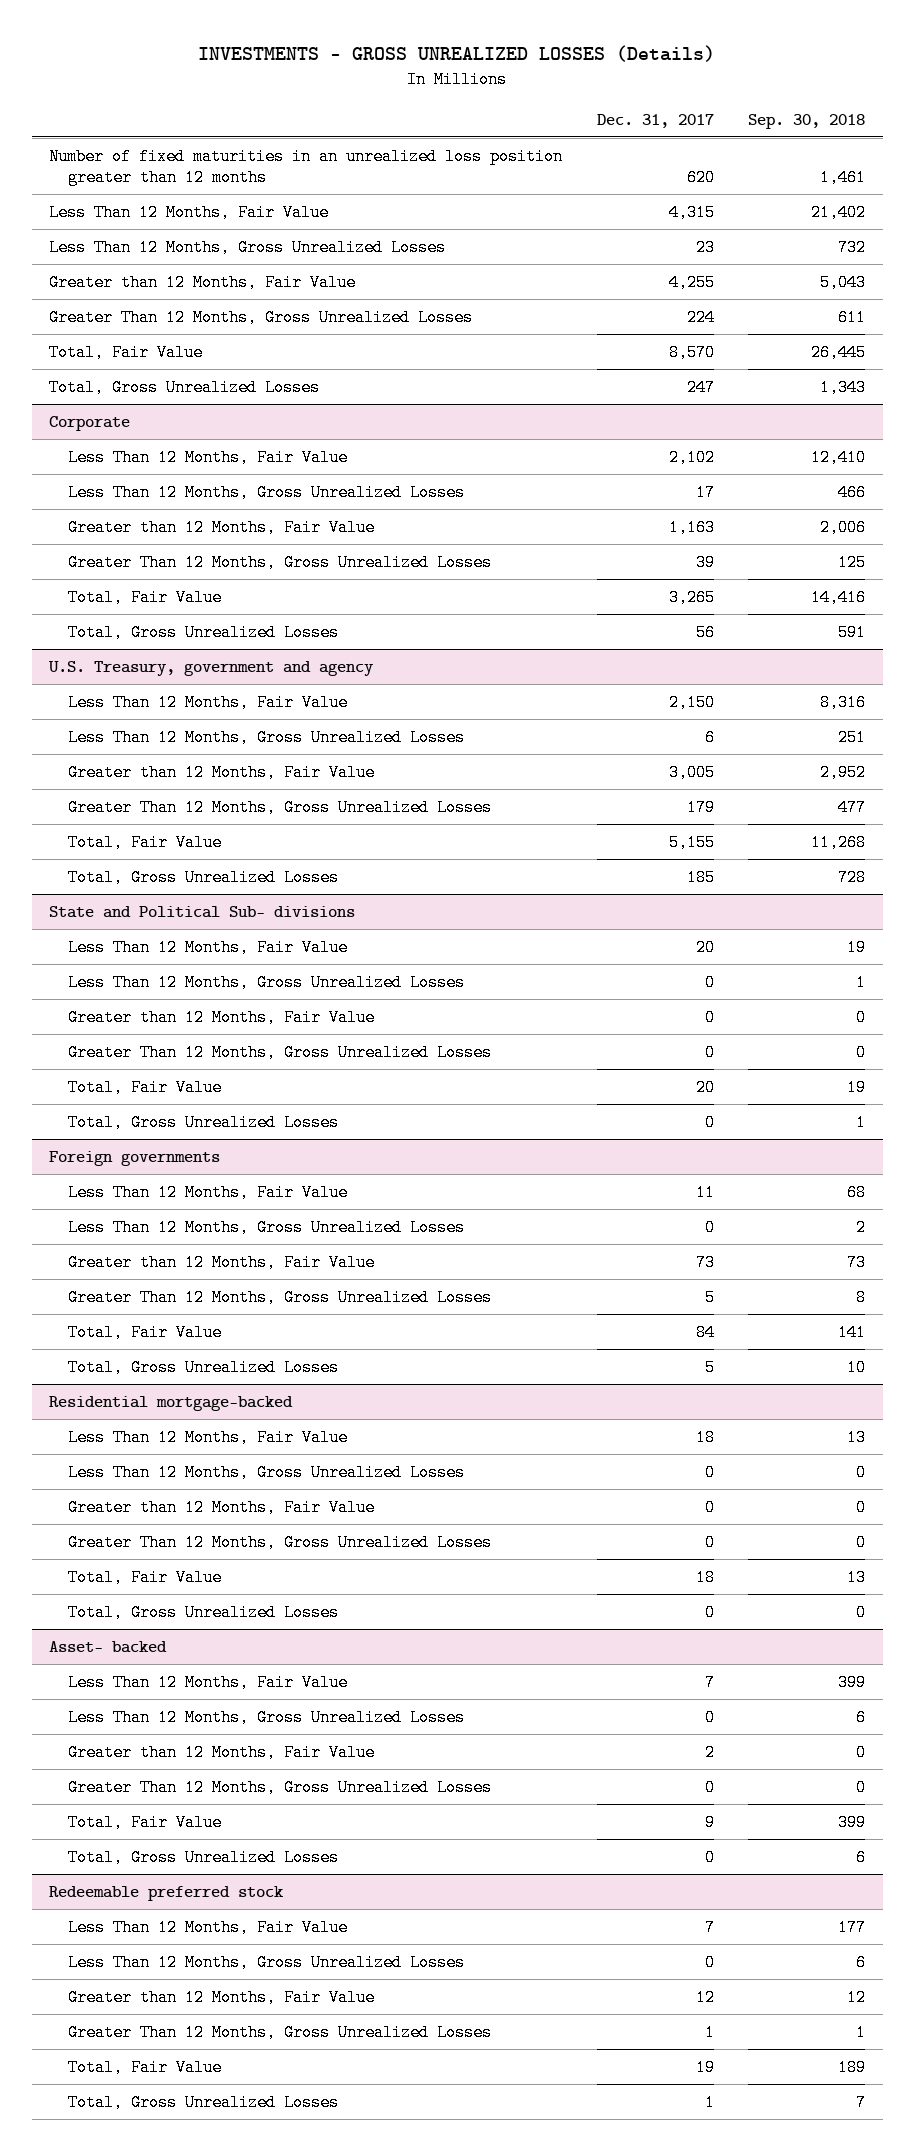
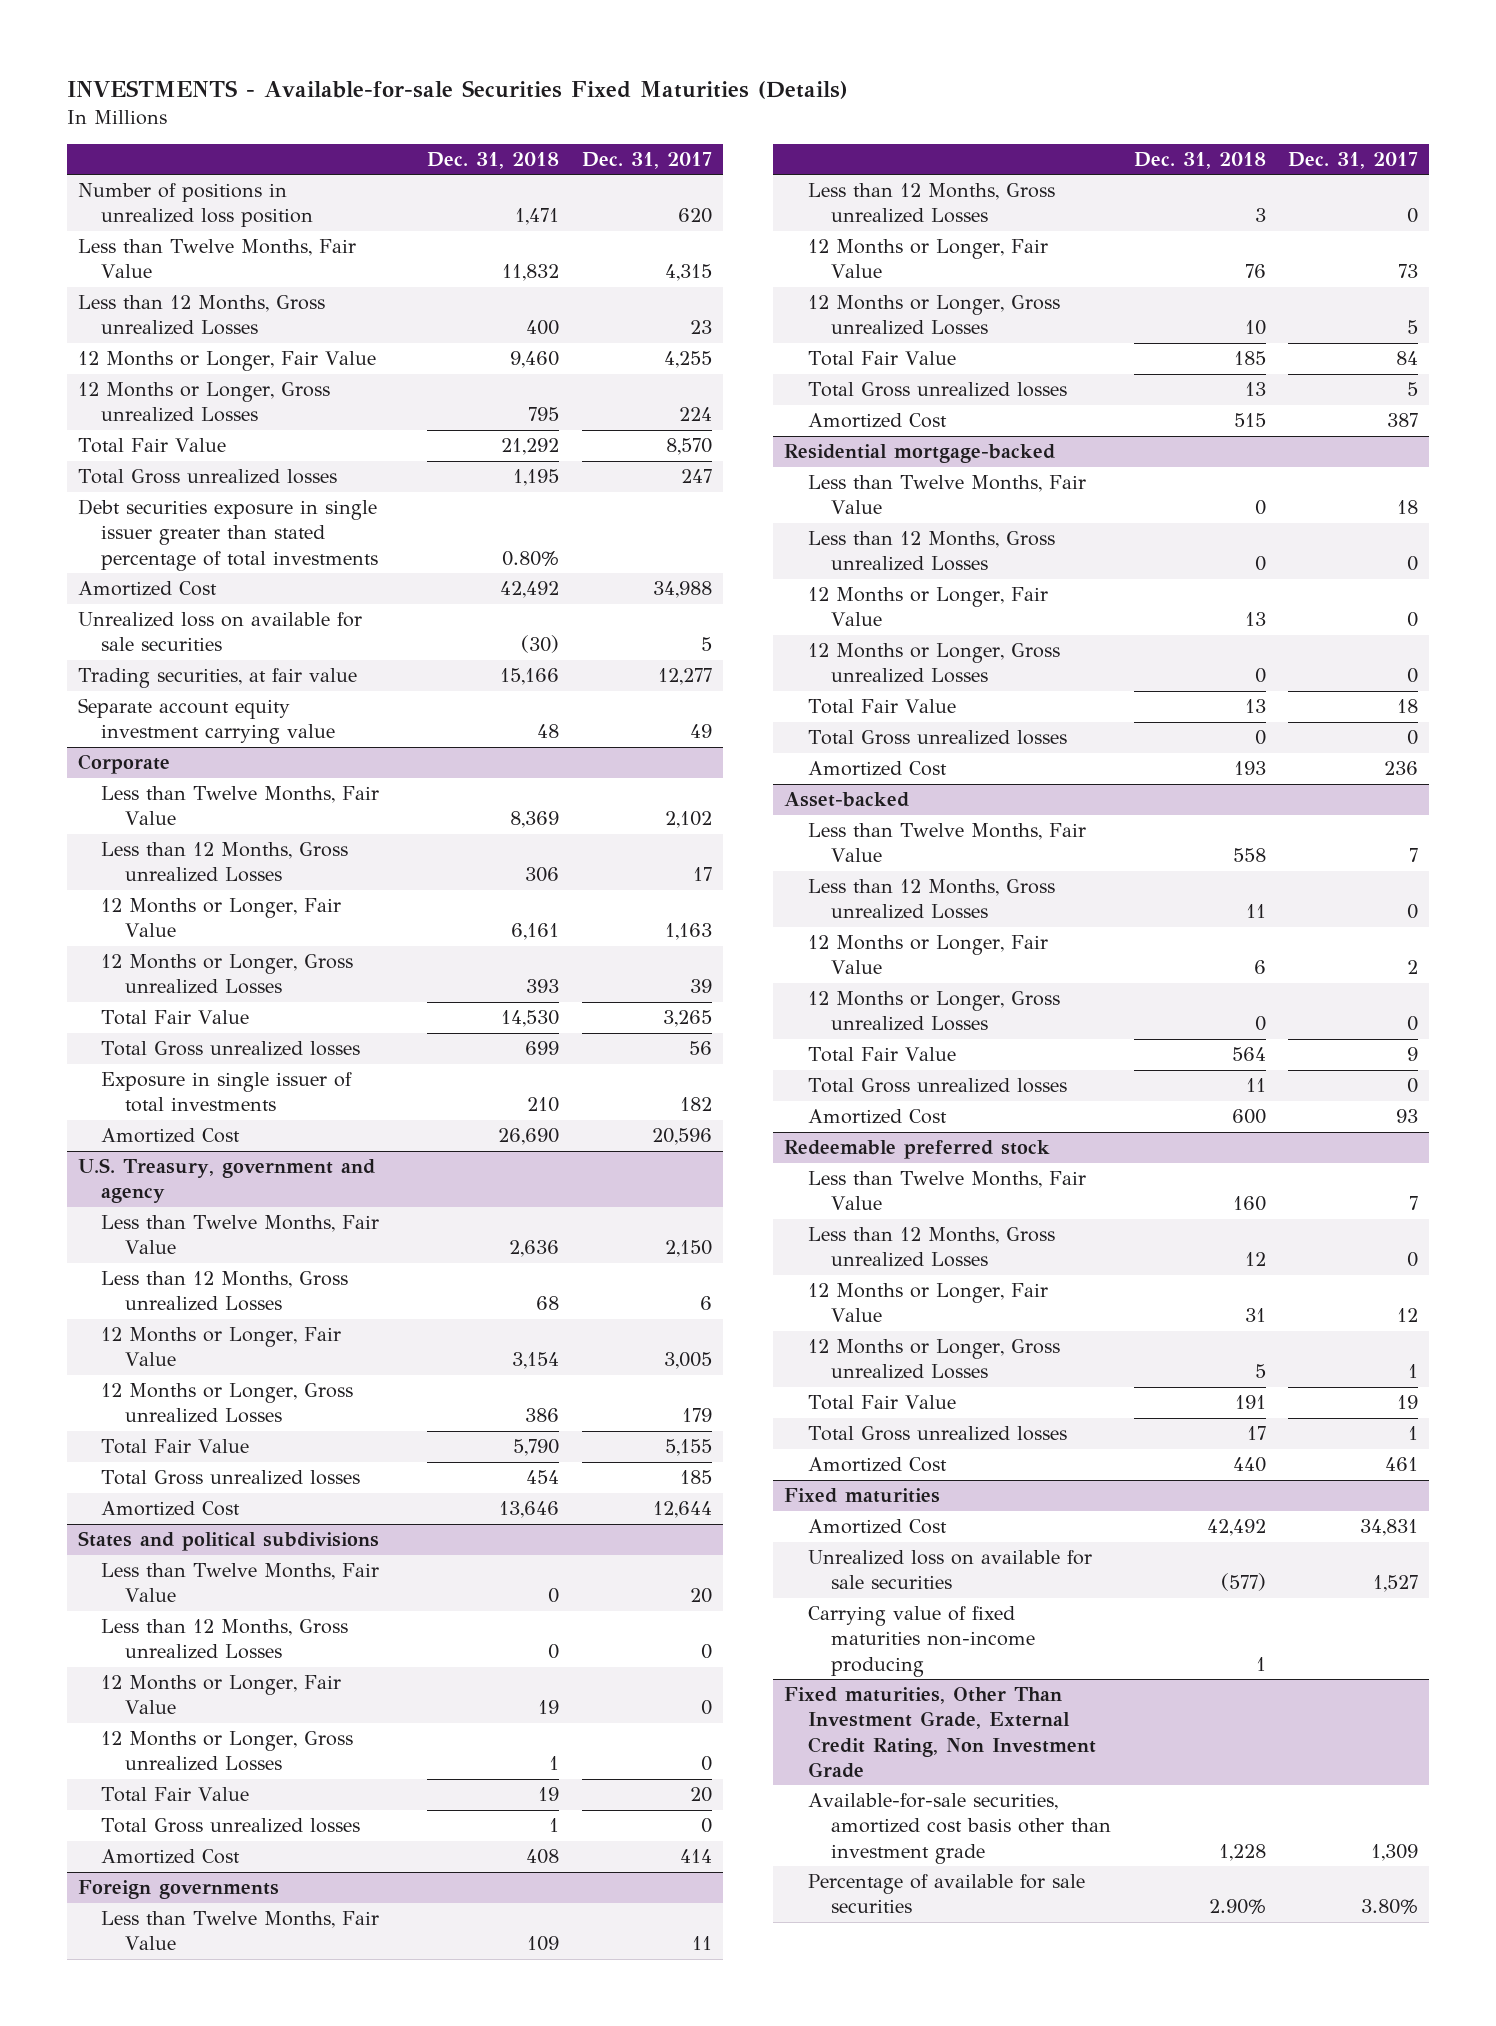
[198,44,716,62] INVESTMENTS - GROSS UNREALIZED LOSSES (Details) -> [66,80,848,100] INVESTMENTS - Available-for-sale Securities Fixed Maturities (Details)
[748,113,866,129] Sep. 30, 2018 -> none
none -> [427,151,560,169] Dec. 31, 2018
[49,147,564,187] Number of fixed maturities in an unrealized loss position greater than 12 months -> [78,183,314,228] Number of positions in unrealized loss position
[49,203,330,221] Less Than 12 Months, Fair Value -> [78,239,357,279] Less than Twelve Months, Fair Value
[49,238,447,256] Less Than 12 Months, Gross Unrealized Losses -> [78,295,326,336] Less than 12 Months, Gross unrealized Losses
[49,273,357,291] Greater than 12 Months, Fair Value -> [78,351,377,372] 12 Months or Longer, Fair Value
[49,308,474,326] Greater Than 12 Months, Gross Unrealized Losses -> [78,382,331,423] 12 Months or Longer, Gross unrealized Losses
[49,343,204,361] Total, Fair Value -> [78,438,227,454] Total Fair Value
[49,378,321,396] Total, Gross Unrealized Losses -> [78,469,338,485] Total Gross unrealized losses
none -> [78,499,379,571] Debt securities exposure in single issuer greater than stated percentage of total investments
none -> [78,581,218,597] Amortized Cost
none -> [78,612,363,652] Unrealized loss on available for sale securities
none -> [78,668,358,689] Trading securities, at fair value
none -> [78,698,336,745] Separate account equity investment carrying value
[67,448,348,466] Less Than 12 Months, Fair Value -> [101,786,380,826] Less than Twelve Months, Fair Value
[67,483,465,501] Less Than 12 Months, Gross Unrealized Losses -> [101,842,349,883] Less than 12 Months, Gross unrealized Losses
[67,518,375,536] Greater than 12 Months, Fair Value -> [101,898,342,938] 12 Months or Longer, Fair Value
[67,553,492,571] Greater Than 12 Months, Gross Unrealized Losses -> [101,954,354,995] 12 Months or Longer, Gross unrealized Losses
[67,588,222,606] Total, Fair Value -> [101,1010,250,1026] Total Fair Value
[67,623,339,641] Total, Gross Unrealized Losses -> [101,1041,361,1057] Total Gross unrealized losses
none -> [101,1072,353,1113] Exposure in single issuer of total investments
none -> [101,1128,241,1144] Amortized Cost
[67,693,348,711] Less Than 12 Months, Fair Value -> [101,1215,380,1255] Less than Twelve Months, Fair Value
[67,728,465,746] Less Than 12 Months, Gross Unrealized Losses -> [101,1271,349,1312] Less than 12 Months, Gross unrealized Losses
[67,763,375,781] Greater than 12 Months, Fair Value -> [101,1327,342,1367] 12 Months or Longer, Fair Value
[67,798,492,816] Greater Than 12 Months, Gross Unrealized Losses -> [101,1383,354,1424] 12 Months or Longer, Gross unrealized Losses
[67,833,222,851] Total, Fair Value -> [101,1439,250,1455] Total Fair Value
[67,868,339,886] Total, Gross Unrealized Losses -> [101,1470,361,1486] Total Gross unrealized losses
none -> [101,1501,241,1517] Amortized Cost
[49,905,356,918] State and Political Sub- divisions -> [78,1531,380,1552] States and political subdivisions
[67,938,348,956] Less Than 12 Months, Fair Value -> [101,1563,380,1603] Less than Twelve Months, Fair Value
[67,973,465,991] Less Than 12 Months, Gross Unrealized Losses -> [101,1619,349,1660] Less than 12 Months, Gross unrealized Losses
[67,1008,375,1026] Greater than 12 Months, Fair Value -> [101,1675,342,1715] 12 Months or Longer, Fair Value
[67,1043,492,1061] Greater Than 12 Months, Gross Unrealized Losses -> [101,1731,354,1772] 12 Months or Longer, Gross unrealized Losses
[67,1078,222,1096] Total, Fair Value -> [101,1787,250,1803] Total Fair Value
[67,1113,339,1131] Total, Gross Unrealized Losses -> [101,1818,361,1834] Total Gross unrealized losses
none -> [101,1849,241,1865] Amortized Cost
[67,1183,348,1201] Less Than 12 Months, Fair Value -> [101,1911,380,1951] Less than Twelve Months, Fair Value
[67,1218,465,1236] Less Than 12 Months, Gross Unrealized Losses -> [807,183,1055,224] Less than 12 Months, Gross unrealized Losses
[67,1253,375,1271] Greater than 12 Months, Fair Value -> [807,239,1048,279] 12 Months or Longer, Fair Value
[67,1288,492,1306] Greater Than 12 Months, Gross Unrealized Losses -> [807,295,1060,336] 12 Months or Longer, Gross unrealized Losses
[67,1323,222,1341] Total, Fair Value -> [807,351,956,367] Total Fair Value
[67,1358,339,1376] Total, Gross Unrealized Losses -> [807,382,1067,398] Total Gross unrealized losses
none -> [807,413,947,429] Amortized Cost
[67,1428,348,1446] Less Than 12 Months, Fair Value -> [807,475,1086,515] Less than Twelve Months, Fair Value
[67,1463,465,1481] Less Than 12 Months, Gross Unrealized Losses -> [807,531,1055,572] Less than 12 Months, Gross unrealized Losses
[67,1498,375,1516] Greater than 12 Months, Fair Value -> [807,587,1048,627] 12 Months or Longer, Fair Value
[67,1533,492,1551] Greater Than 12 Months, Gross Unrealized Losses -> [807,643,1060,684] 12 Months or Longer, Gross unrealized Losses
[67,1568,222,1586] Total, Fair Value -> [807,699,956,715] Total Fair Value
[67,1603,339,1621] Total, Gross Unrealized Losses -> [807,730,1067,746] Total Gross unrealized losses
none -> [807,761,947,777] Amortized Cost
[49,1640,168,1653] Asset- backed -> [784,792,910,808] Asset-backed
[67,1673,348,1691] Less Than 12 Months, Fair Value -> [807,823,1086,863] Less than Twelve Months, Fair Value
[67,1708,465,1726] Less Than 12 Months, Gross Unrealized Losses -> [807,879,1055,920] Less than 12 Months, Gross unrealized Losses
[67,1743,375,1761] Greater than 12 Months, Fair Value -> [807,935,1048,975] 12 Months or Longer, Fair Value
[67,1778,492,1796] Greater Than 12 Months, Gross Unrealized Losses -> [807,991,1060,1032] 12 Months or Longer, Gross unrealized Losses
[67,1813,222,1831] Total, Fair Value -> [807,1047,956,1063] Total Fair Value
[67,1848,339,1866] Total, Gross Unrealized Losses -> [807,1078,1067,1094] Total Gross unrealized losses
none -> [807,1109,947,1125] Amortized Cost
[67,1918,348,1936] Less Than 12 Months, Fair Value -> [807,1171,1086,1211] Less than Twelve Months, Fair Value
[67,1953,465,1971] Less Than 12 Months, Gross Unrealized Losses -> [807,1227,1055,1268] Less than 12 Months, Gross unrealized Losses
[67,1988,375,2006] Greater than 12 Months, Fair Value -> [807,1283,1048,1323] 12 Months or Longer, Fair Value
[67,2023,492,2041] Greater Than 12 Months, Gross Unrealized Losses -> [807,1339,1060,1380] 12 Months or Longer, Gross unrealized Losses
[67,2058,222,2076] Total, Fair Value -> [807,1395,956,1411] Total Fair Value
[67,2093,339,2111] Total, Gross Unrealized Losses -> [807,1426,1067,1442] Total Gross unrealized losses
none -> [807,1457,947,1473] Amortized Cost
none -> [784,1488,941,1504] Fixed maturities
none -> [807,1519,947,1535] Amortized Cost
none -> [807,1550,1092,1590] Unrealized loss on available for sale securities
none -> [807,1606,1035,1677] Carrying value of fixed maturities non-income producing
none -> [784,1687,1096,1778] Fixed maturities, Other Than Investment Grade, External Credit Rating, Non Investment Grade
none -> [807,1793,1111,1864] Available-for-sale securities, amortized cost basis other than investment grade
none -> [807,1874,1085,1914] Percentage of available for sale securities

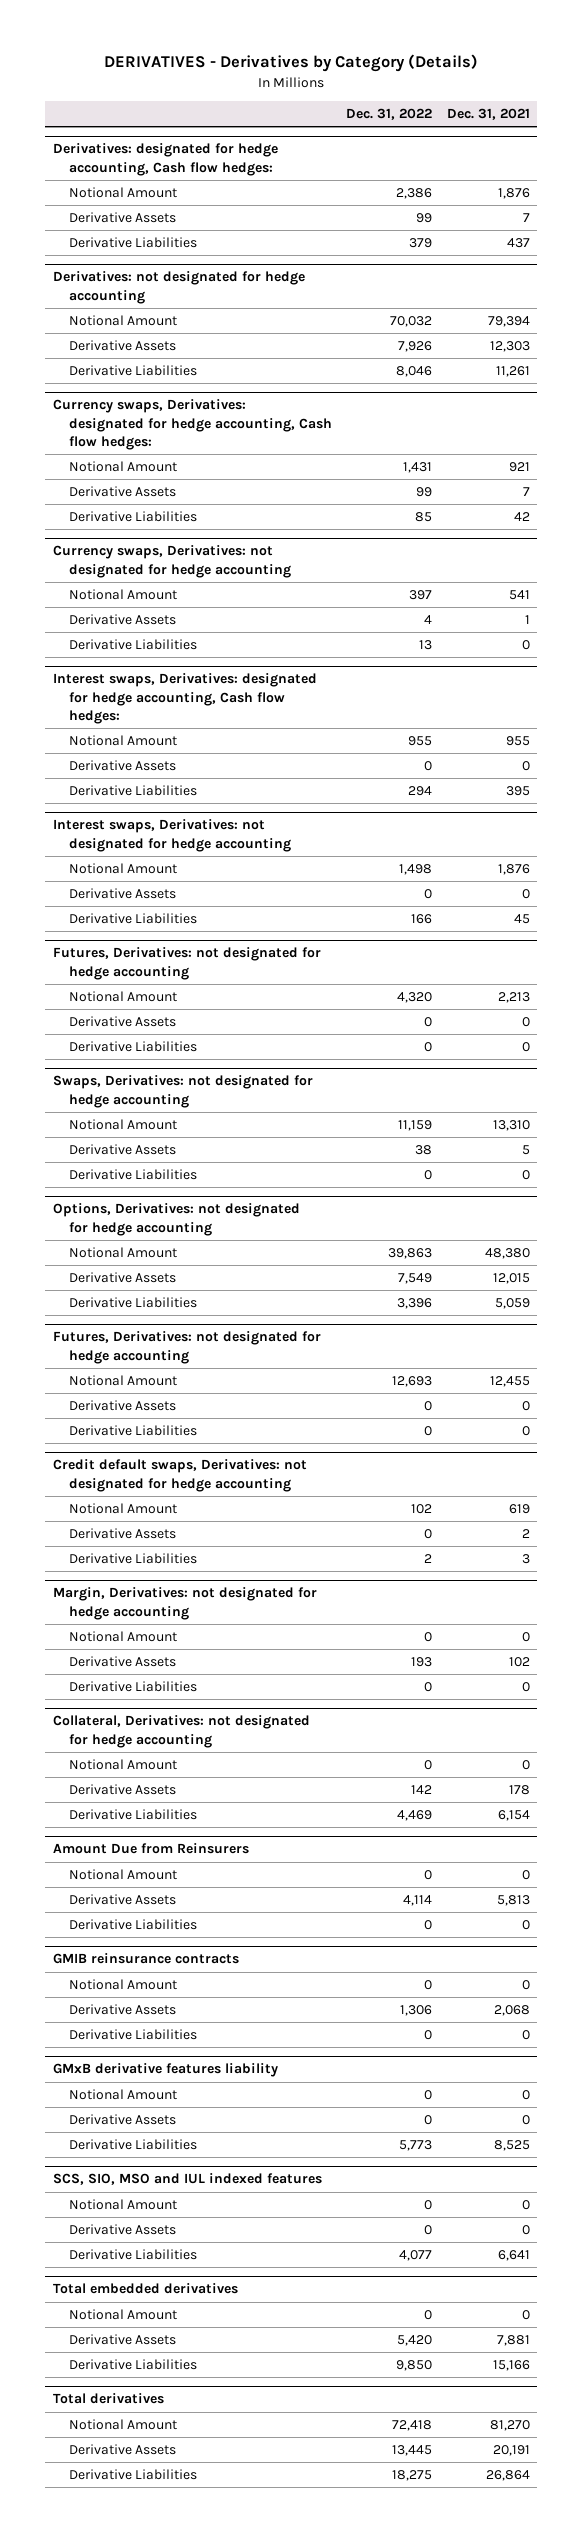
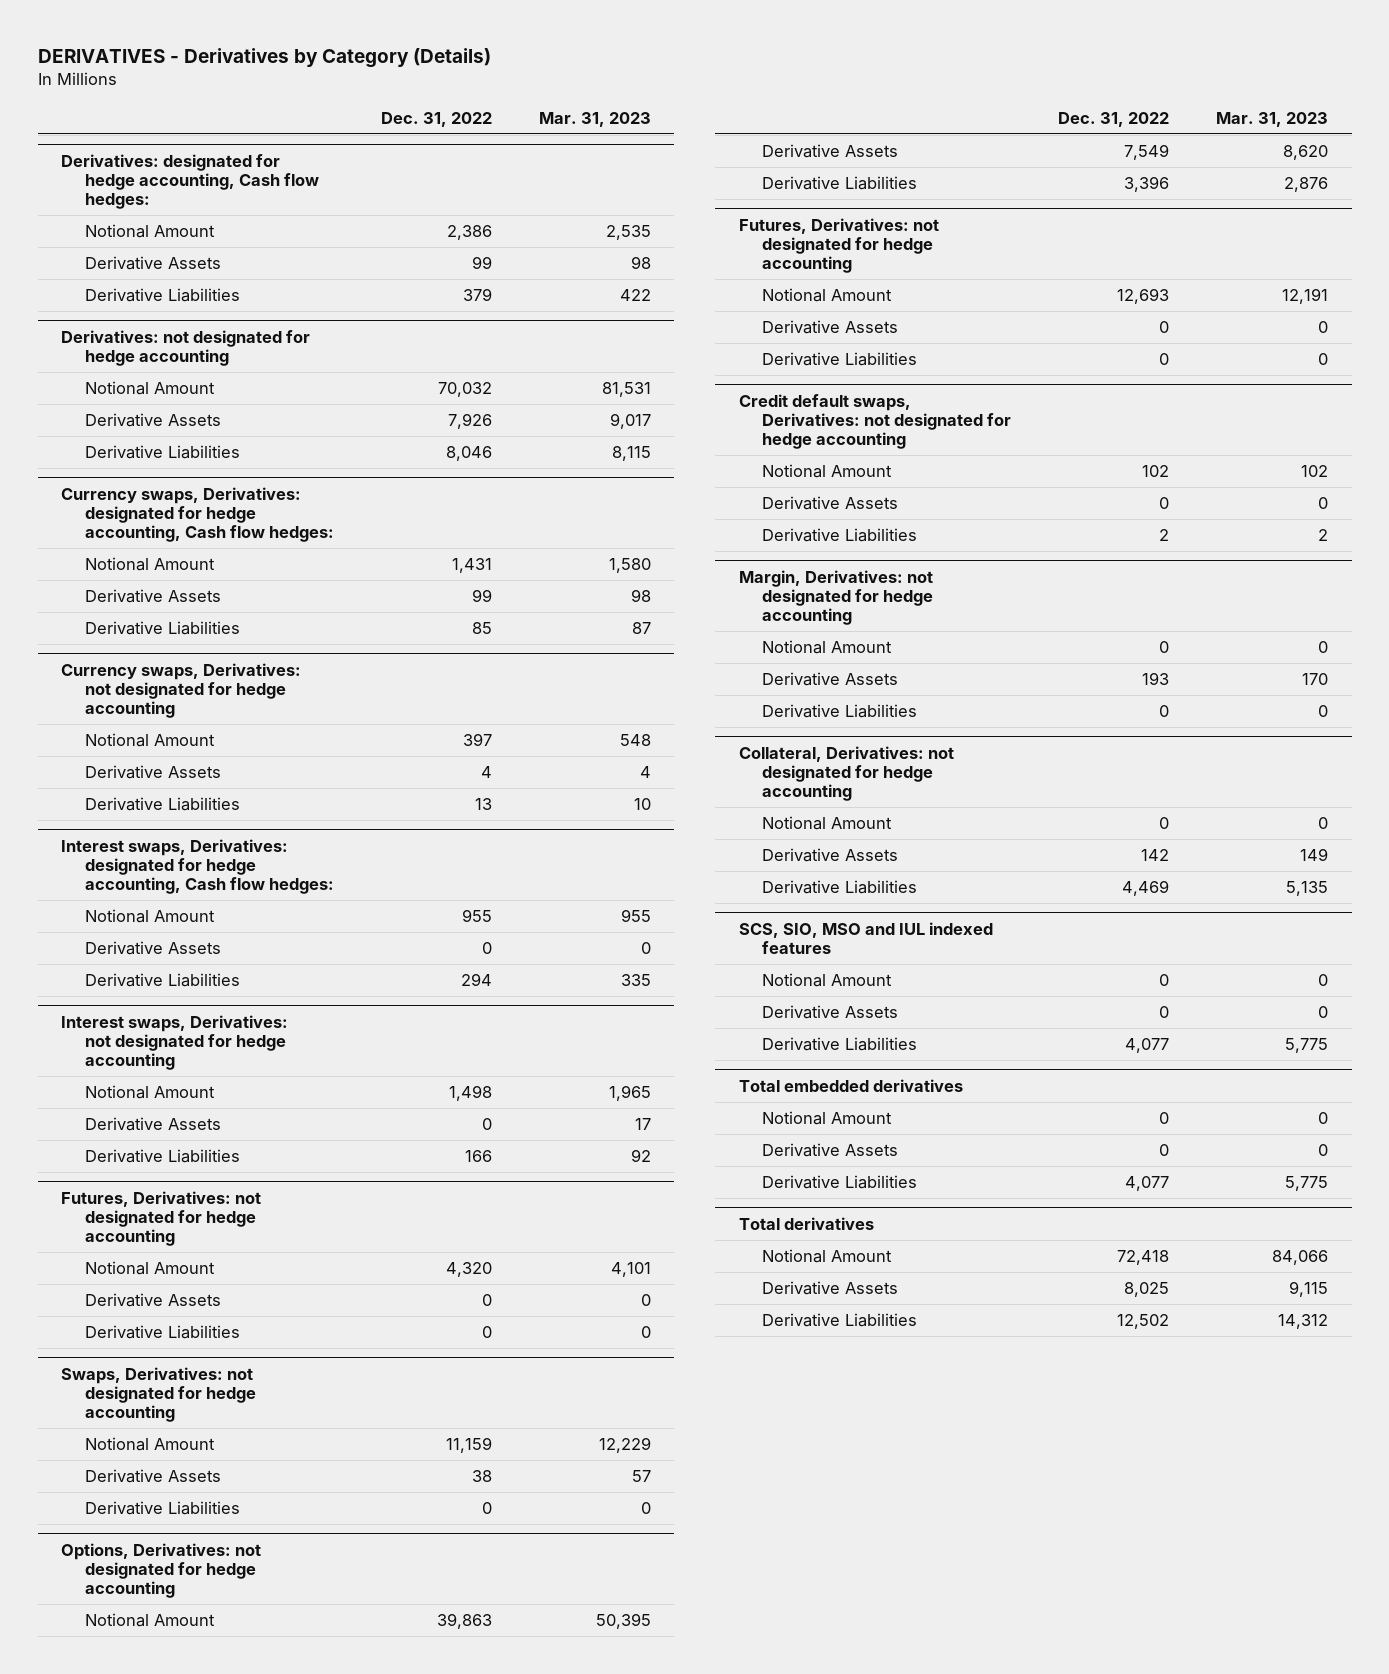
[446,107,530,120] Dec. 31, 2021 -> none
none -> [538,111,651,127] Mar. 31, 2023
[52,1843,249,1855] Amount Due from Reinsurers -> none
[68,1869,177,1881] Notional Amount -> none
[68,1894,176,1906] Derivative Assets -> none
[68,1919,197,1931] Derivative Liabilities -> none
[52,1953,239,1965] GMIB reinsurance contracts -> none
[68,1979,177,1991] Notional Amount -> none
[68,2004,176,2016] Derivative Assets -> none
[68,2029,197,2041] Derivative Liabilities -> none
[52,2063,278,2078] GMxB derivative features liability -> none
[68,2089,177,2101] Notional Amount -> none
[68,2114,176,2126] Derivative Assets -> none
[68,2139,197,2151] Derivative Liabilities -> none
[397,2335,433,2347] 5,420 -> [1159,1144,1170,1157] 0
[396,2360,433,2372] 9,850 -> [1125,1176,1170,1192] 4,077
[392,2445,433,2457] 13,445 -> [1124,1282,1170,1298] 8,025
[392,2470,433,2482] 18,275 -> [1117,1314,1170,1330] 12,502

